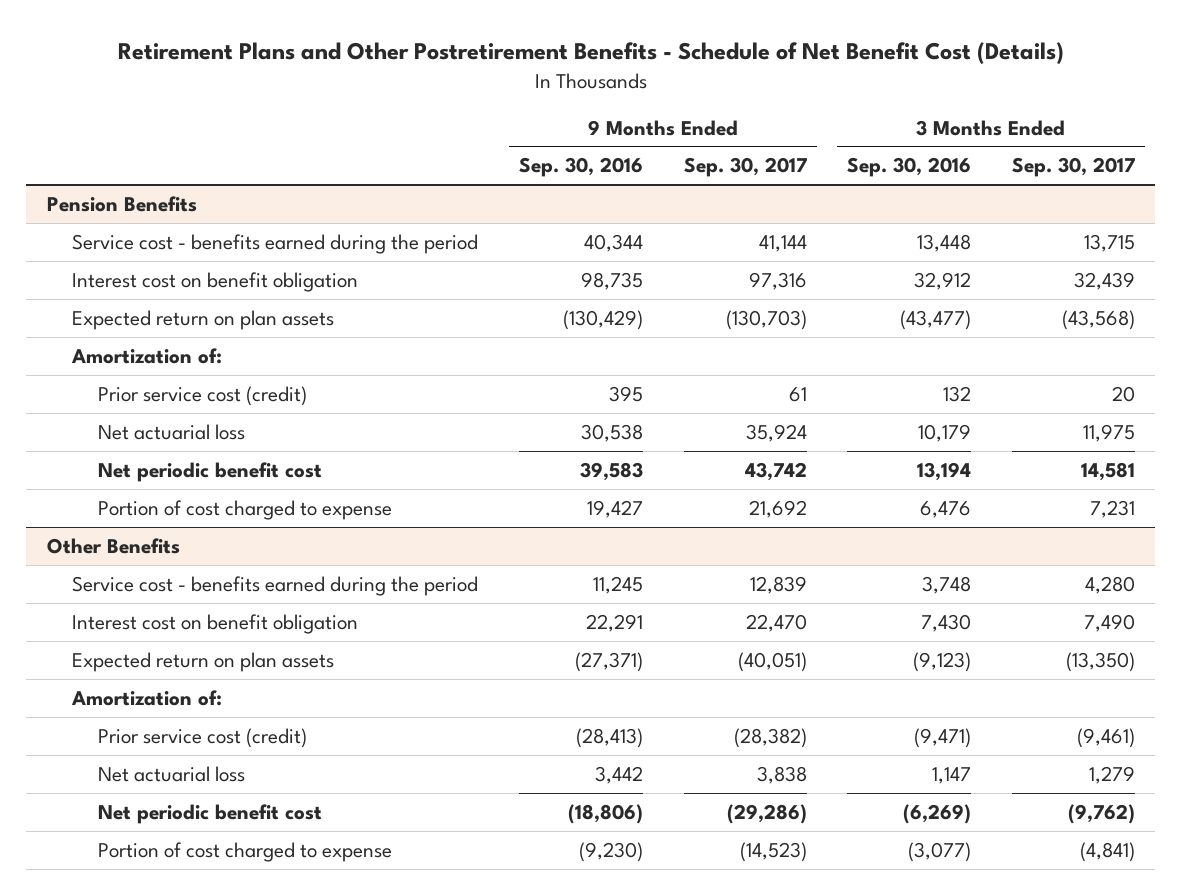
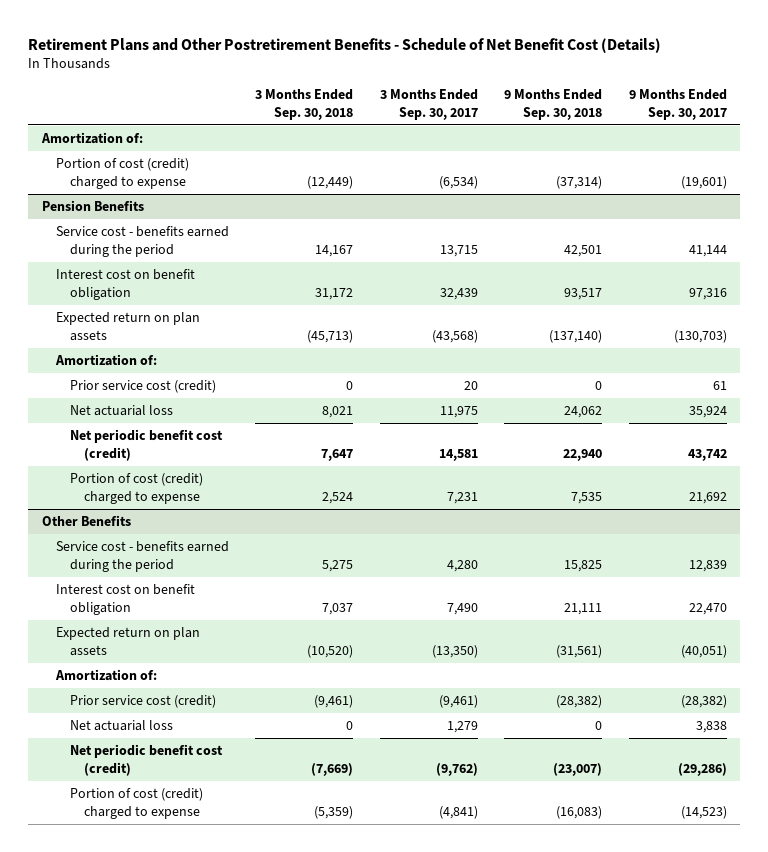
[519,157,644,178] Sep. 30, 2016 -> none
[847,157,972,178] Sep. 30, 2016 -> none
none -> [255,89,354,120] 3 Months Ended Sep. 30, 2018
none -> [504,89,603,120] 9 Months Ended Sep. 30, 2018
none -> [40,132,143,145] Amortization of:
none -> [55,158,189,189] Portion of cost (credit) charged to expense
[97,461,322,482] Net periodic benefit cost -> [69,429,223,461] Net periodic benefit cost (credit)
[97,499,392,520] Portion of cost charged to expense -> [69,473,203,504] Portion of cost (credit) charged to expense
[97,803,322,824] Net periodic benefit cost -> [69,744,223,776] Net periodic benefit cost (credit)
[97,841,392,862] Portion of cost charged to expense -> [69,788,203,819] Portion of cost (credit) charged to expense

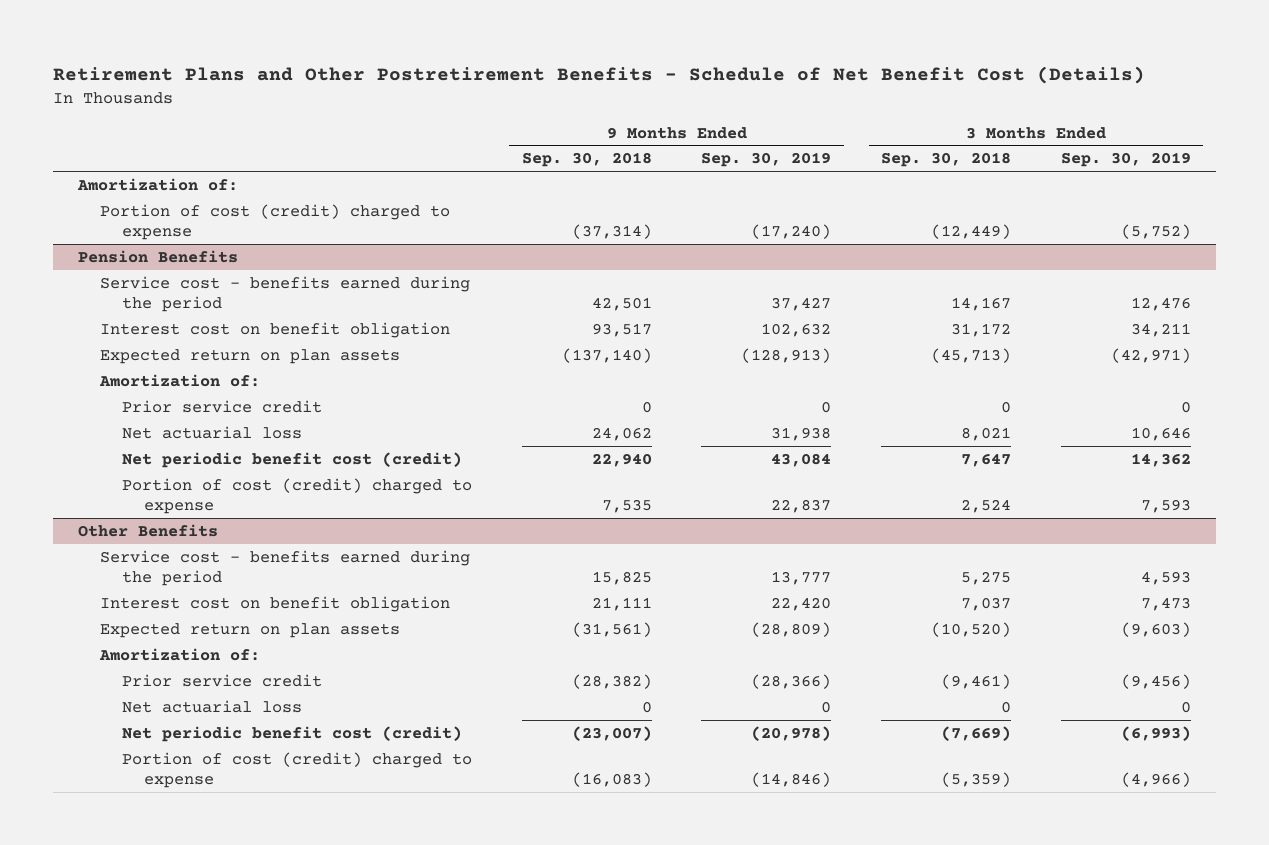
[379,89,478,120] 3 Months Ended Sep. 30, 2017 -> none
[628,89,727,120] 9 Months Ended Sep. 30, 2017 -> none
none -> [701,152,832,168] Sep. 30, 2019
none -> [1060,152,1191,168] Sep. 30, 2019
[69,380,216,394] Prior service cost (credit) -> [121,399,322,413] Prior service credit
[69,695,216,709] Prior service cost (credit) -> [121,673,322,687] Prior service credit

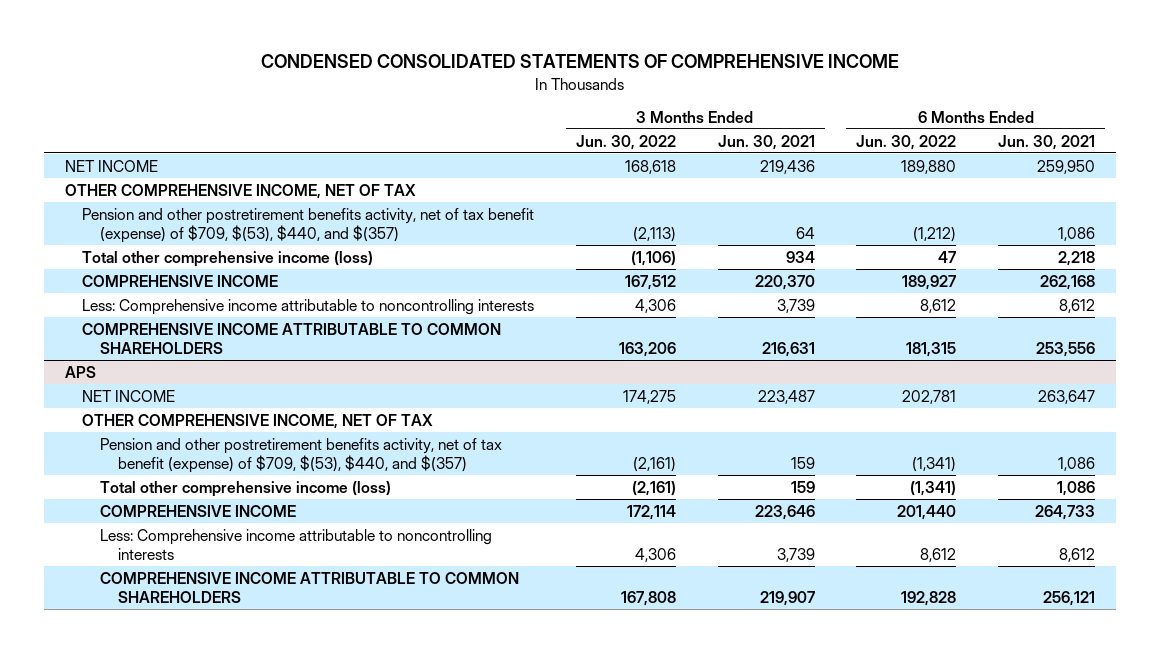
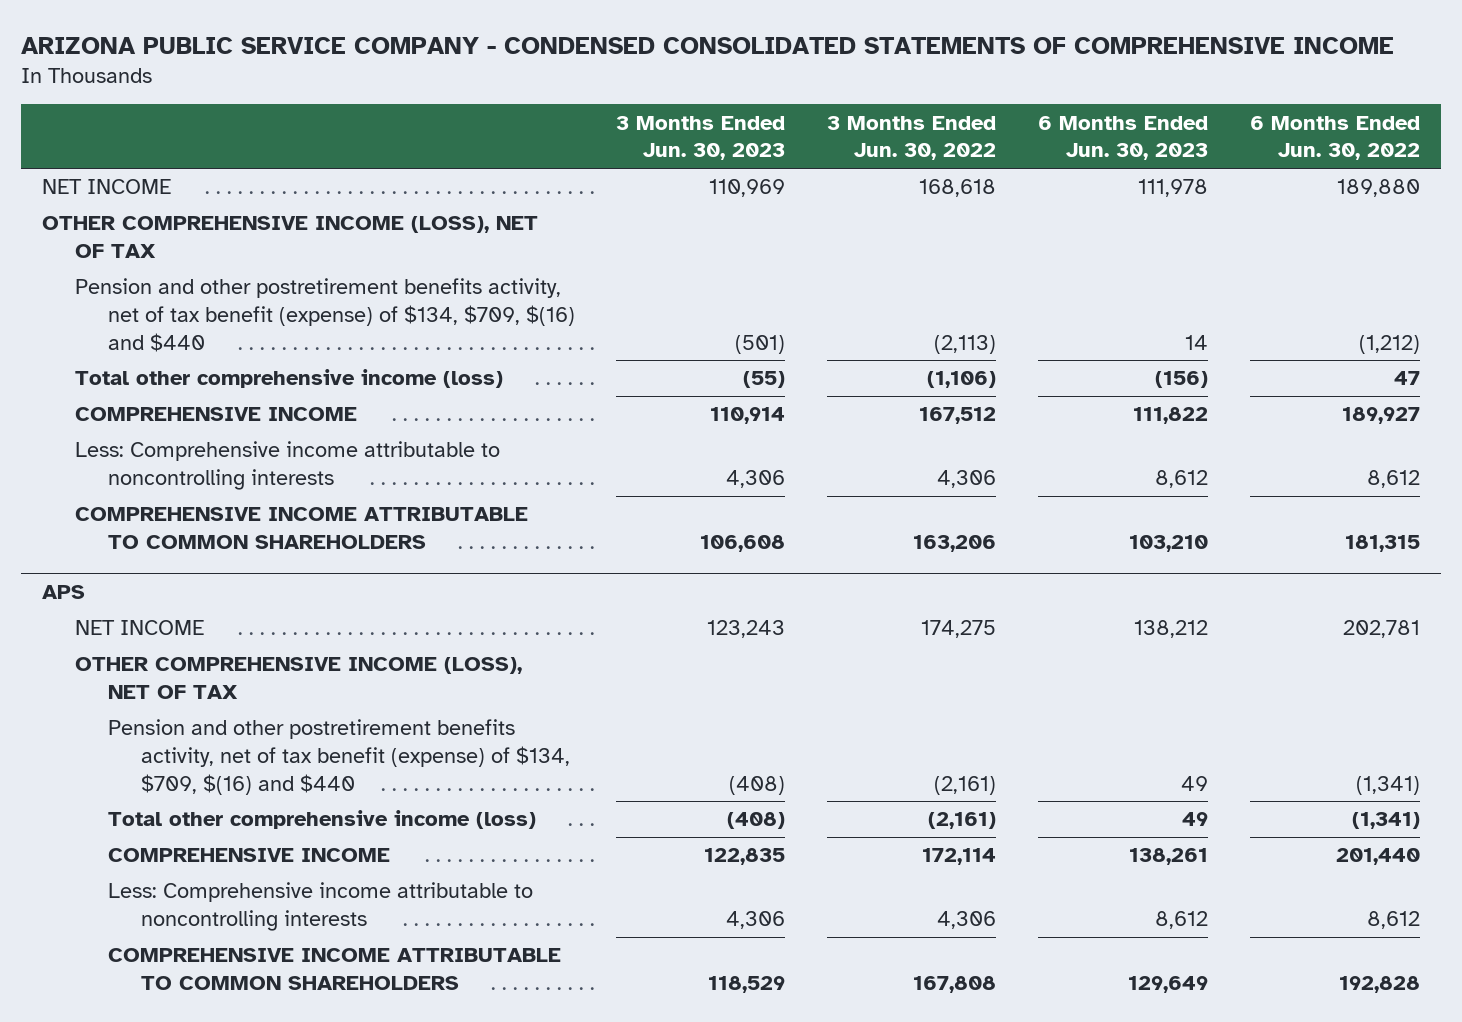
[260,54,899,69] CONDENSED CONSOLIDATED STATEMENTS OF COMPREHENSIVE INCOME -> [20,36,1394,54] ARIZONA PUBLIC SERVICE COMPANY - CONDENSED CONSOLIDATED STATEMENTS OF COMPREHENSIVE INCOME
[717,134,815,150] Jun. 30, 2021 -> none
[998,134,1096,150] Jun. 30, 2021 -> none
none -> [616,115,786,161] 3 Months Ended Jun. 30, 2023
none -> [1038,115,1209,161] 6 Months Ended Jun. 30, 2023
[64,183,416,199] OTHER COMPREHENSIVE INCOME, NET OF TAX -> [41,216,538,259] OTHER COMPREHENSIVE INCOME (LOSS), NET OF TAX
[82,207,535,243] Pension and other postretirement benefits activity, net of tax benefit (expense) of $709, $(53), $440, and $(357) -> [74,278,575,352] Pension and other postretirement benefits activity, net of tax benefit (expense) of $134, $709, $(16) and $440
[82,413,434,429] OTHER COMPREHENSIVE INCOME, NET OF TAX -> [74,657,522,700] OTHER COMPREHENSIVE INCOME (LOSS), NET OF TAX
[100,437,503,473] Pension and other postretirement benefits activity, net of tax benefit (expense) of $709, $(53), $440, and $(357) -> [107,719,570,795] Pension and other postretirement benefits activity, net of tax benefit (expense) of $134, $709, $(16) and $440

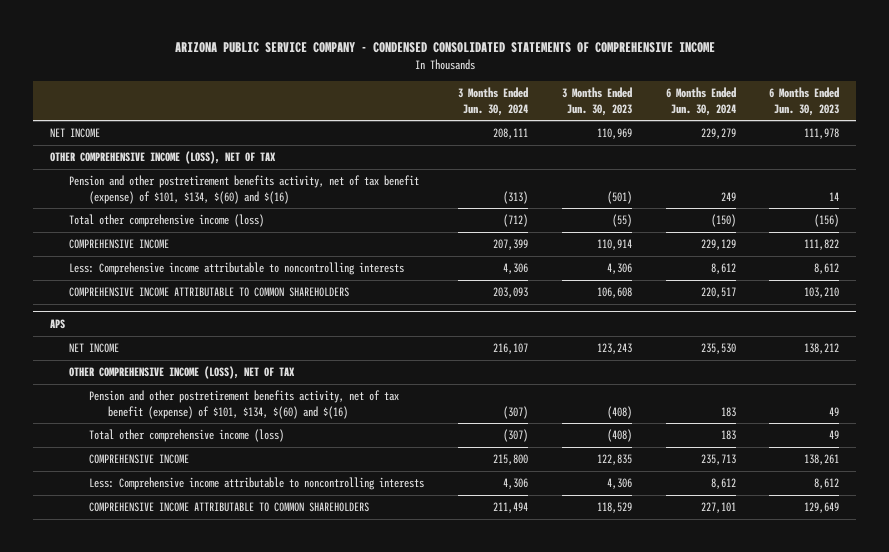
[827,115,997,161] 3 Months Ended Jun. 30, 2022 -> none
[1250,115,1421,161] 6 Months Ended Jun. 30, 2022 -> none
none -> [457,87,528,116] 3 Months Ended Jun. 30, 2024
none -> [665,87,736,116] 6 Months Ended Jun. 30, 2024
[74,278,575,352] Pension and other postretirement benefits activity, net of tax benefit (expense) of $134, $709, $(16) and $440 -> [69,175,420,204] Pension and other postretirement benefits activity, net of tax benefit (expense) of $101, $134, $(60) and $(16)
[107,719,570,795] Pension and other postretirement benefits activity, net of tax benefit (expense) of $134, $709, $(16) and $440 -> [88,390,399,419] Pension and other postretirement benefits activity, net of tax benefit (expense) of $101, $134, $(60) and $(16)

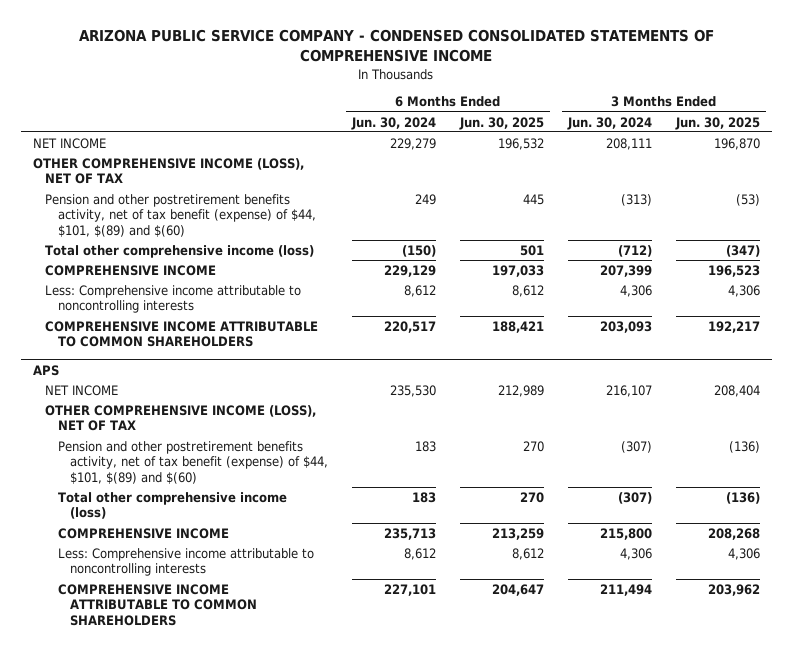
[561,87,632,116] 3 Months Ended Jun. 30, 2023 -> none
[769,87,840,116] 6 Months Ended Jun. 30, 2023 -> none
none -> [459,116,545,130] Jun. 30, 2025
none -> [674,116,760,130] Jun. 30, 2025
[69,175,420,204] Pension and other postretirement benefits activity, net of tax benefit (expense) of $101, $134, $(60) and $(16) -> [45,193,316,237] Pension and other postretirement benefits activity, net of tax benefit (expense) of $44, $101, $(89) and $(60)
[88,390,399,419] Pension and other postretirement benefits activity, net of tax benefit (expense) of $101, $134, $(60) and $(16) -> [57,440,329,484] Pension and other postretirement benefits activity, net of tax benefit (expense) of $44, $101, $(89) and $(60)

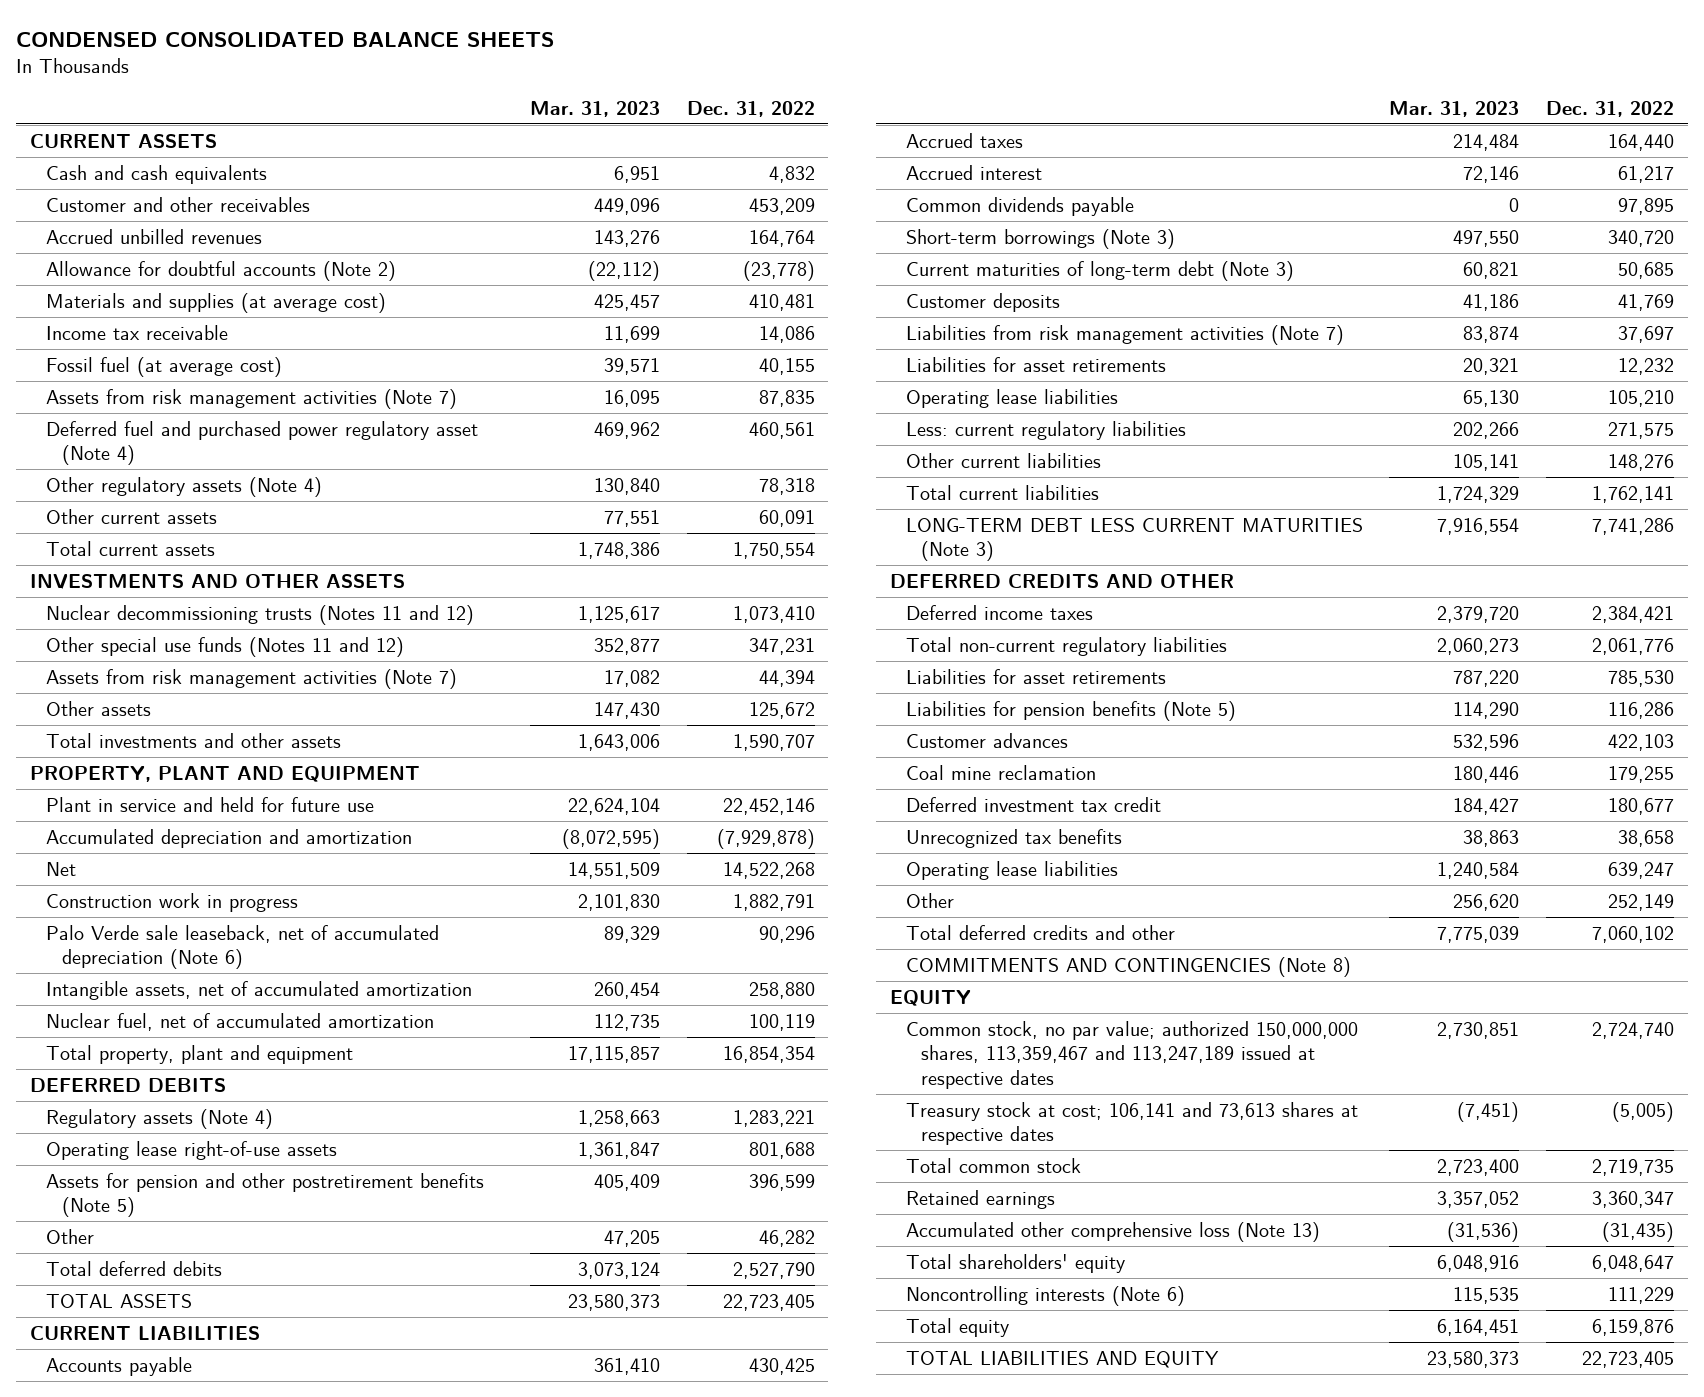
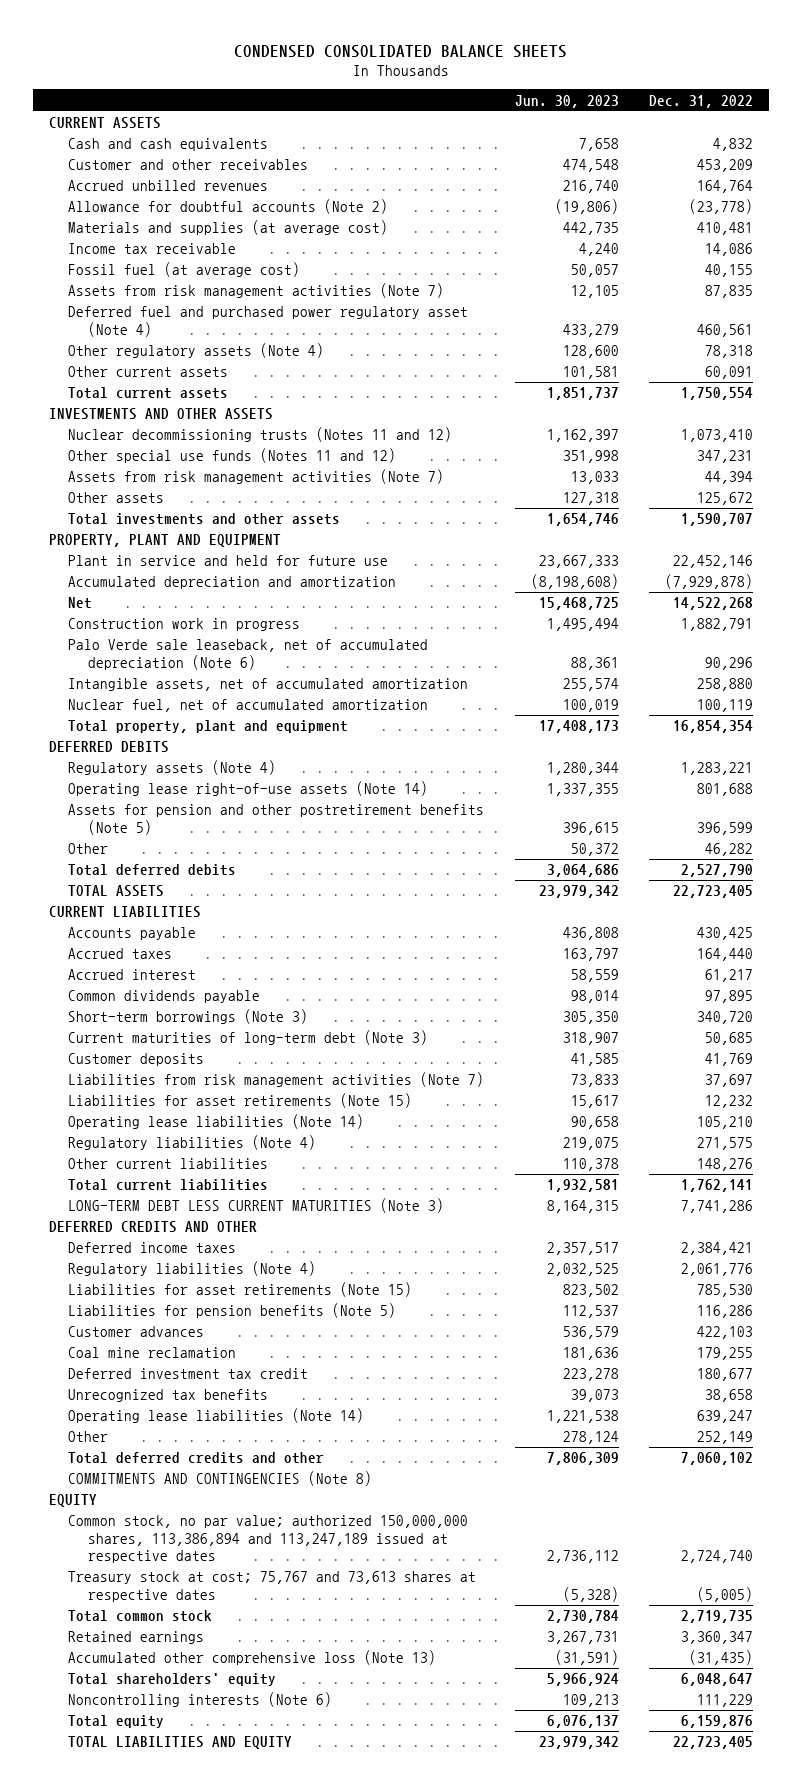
[529,100,660,117] Mar. 31, 2023 -> none
none -> [514,94,619,108] Jun. 30, 2023
[45,1140,337,1160] Operating lease right-of-use assets -> [68,781,429,797] Operating lease right-of-use assets (Note 14)
[905,356,1166,372] Liabilities for asset retirements -> [68,1093,413,1109] Liabilities for asset retirements (Note 15)
[905,388,1118,408] Operating lease liabilities -> [68,1114,365,1130] Operating lease liabilities (Note 14)
[905,420,1186,440] Less: current regulatory liabilities -> [68,1135,317,1151] Regulatory liabilities (Note 4)
[905,636,1227,656] Total non-current regulatory liabilities -> [68,1261,317,1277] Regulatory liabilities (Note 4)
[905,668,1166,684] Liabilities for asset retirements -> [68,1282,413,1298] Liabilities for asset retirements (Note 15)
[905,860,1118,880] Operating lease liabilities -> [68,1408,365,1424] Operating lease liabilities (Note 14)
[905,1020,1358,1089] Common stock, no par value; authorized 150,000,000 shares, 113,359,467 and 113,247,189 issued at respective dates -> [68,1515,469,1564] Common stock, no par value; authorized 150,000,000 shares, 113,386,894 and 113,247,189 issued at respective dates
[905,1101,1358,1146] Treasury stock at cost; 106,141 and 73,613 shares at respective dates -> [68,1571,477,1602] Treasury stock at cost; 75,767 and 73,613 shares at respective dates

